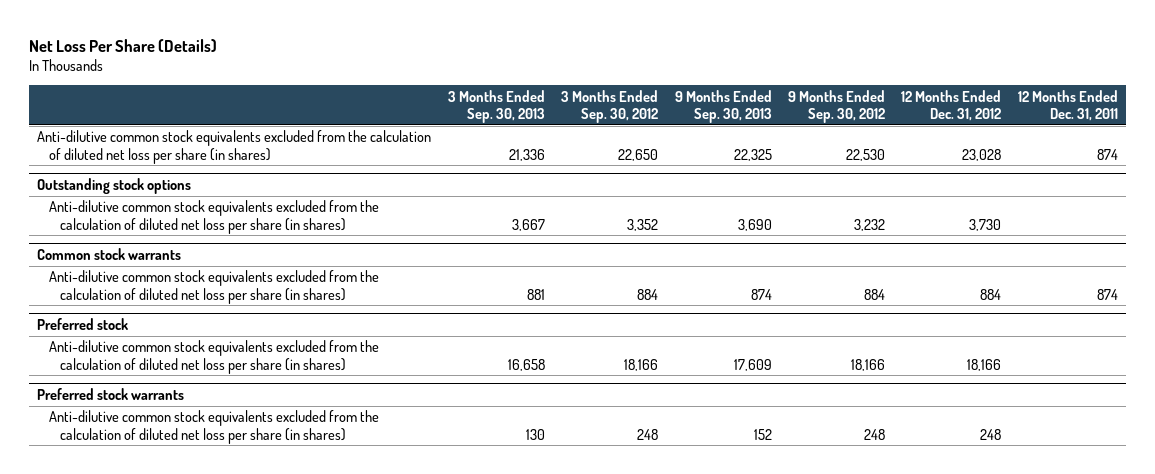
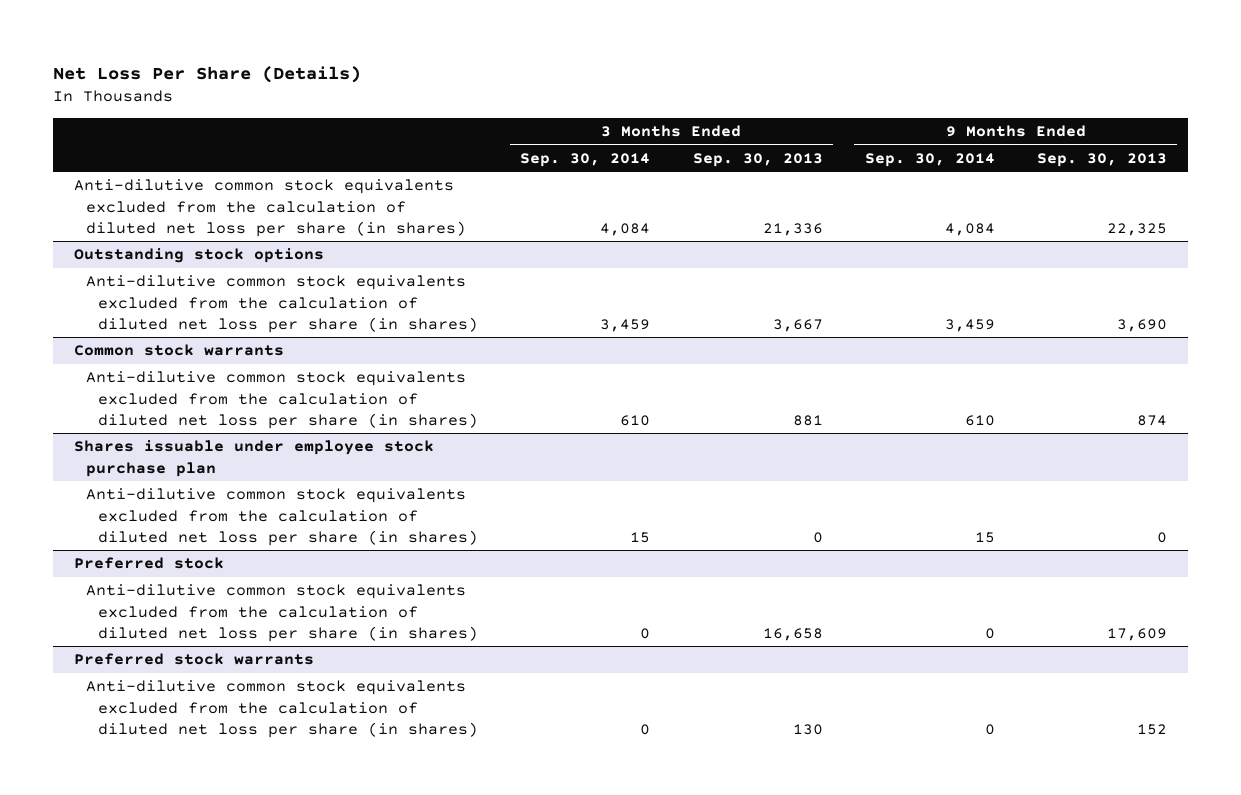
[561,89,659,124] 3 Months Ended Sep. 30, 2012 -> none
[787,89,885,124] 9 Months Ended Sep. 30, 2012 -> none
[901,89,1002,122] 12 Months Ended Dec. 31, 2012 -> none
[1017,89,1118,122] 12 Months Ended Dec. 31, 2011 -> none
none -> [520,152,651,167] Sep. 30, 2014
none -> [864,152,995,167] Sep. 30, 2014
none -> [73,440,434,477] Shares issuable under employee stock purchase plan
none -> [86,488,479,546] Anti-dilutive common stock equivalents excluded from the calculation of diluted net loss per share (in shares)

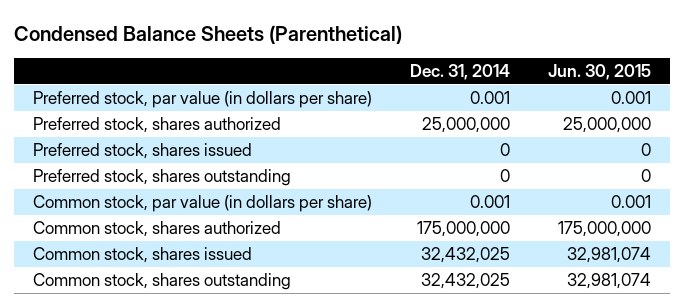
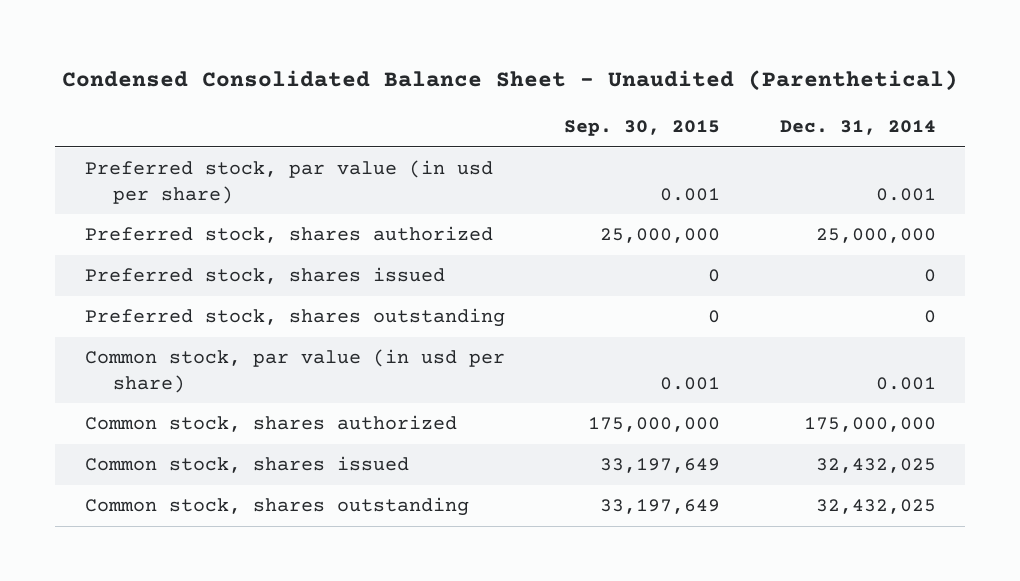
[13,24,402,44] Condensed Balance Sheets (Parenthetical) -> [62,70,959,92] Condensed Consolidated Balance Sheet - Unaudited (Parenthetical)
[547,64,651,81] Jun. 30, 2015 -> none
none -> [564,120,721,137] Sep. 30, 2015
[32,91,372,109] Preferred stock, par value (in dollars per share) -> [84,160,493,204] Preferred stock, par value (in usd per share)
[32,195,372,213] Common stock, par value (in dollars per share) -> [84,349,505,393] Common stock, par value (in usd per share)

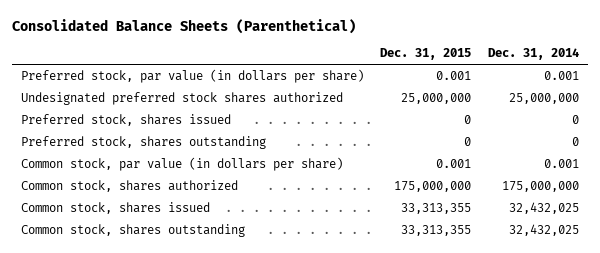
[62,70,959,92] Condensed Consolidated Balance Sheet - Unaudited (Parenthetical) -> [12,18,357,34] Consolidated Balance Sheets (Parenthetical)
[564,120,721,137] Sep. 30, 2015 -> none
none -> [380,48,472,61] Dec. 31, 2015
[84,160,493,204] Preferred stock, par value (in usd per share) -> [20,69,364,84] Preferred stock, par value (in dollars per share)
[84,226,493,244] Preferred stock, shares authorized -> [20,92,343,106] Undesignated preferred stock shares authorized
[84,349,505,393] Common stock, par value (in usd per share) -> [20,157,343,172] Common stock, par value (in dollars per share)

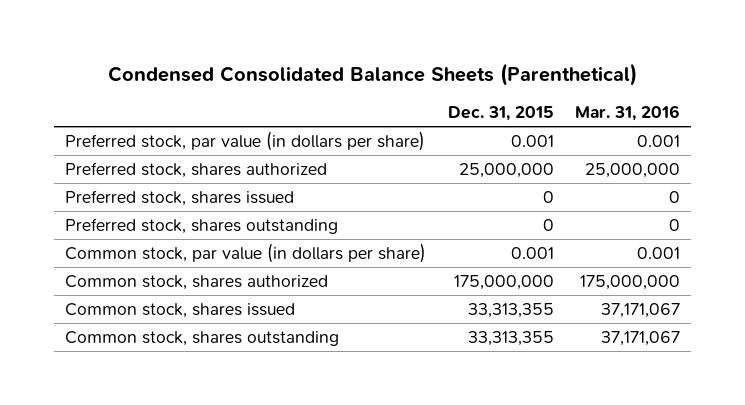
[12,18,357,34] Consolidated Balance Sheets (Parenthetical) -> [107,63,637,87] Condensed Consolidated Balance Sheets (Parenthetical)
[488,48,580,61] Dec. 31, 2014 -> none
none -> [574,105,680,122] Mar. 31, 2016
[20,92,343,106] Undesignated preferred stock shares authorized -> [65,161,328,178] Preferred stock, shares authorized

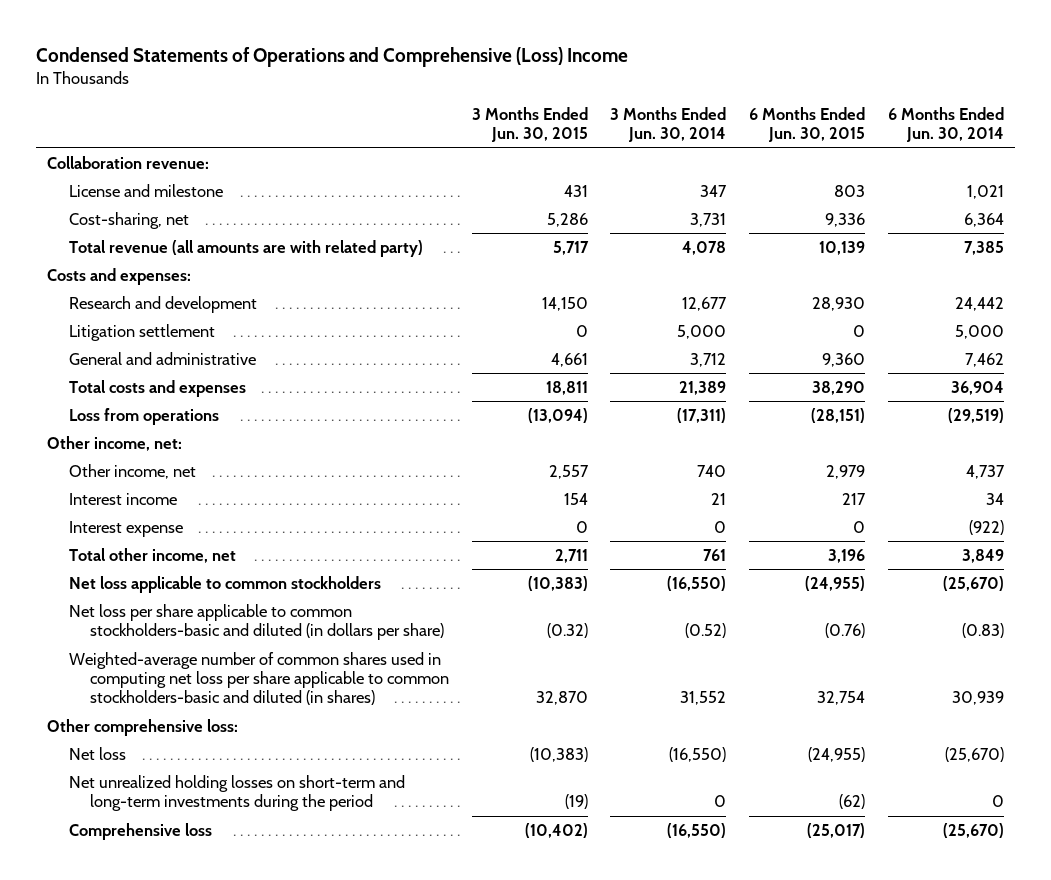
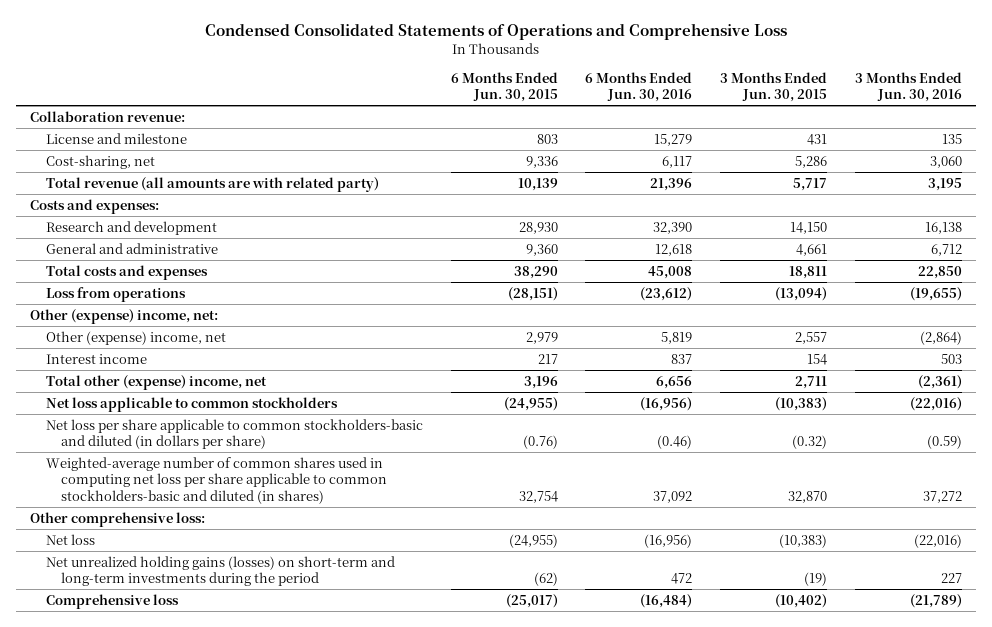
[36,46,629,67] Condensed Statements of Operations and Comprehensive (Loss) Income -> [204,23,787,41] Condensed Consolidated Statements of Operations and Comprehensive Loss
[610,106,727,143] 3 Months Ended Jun. 30, 2014 -> none
[887,106,1004,143] 6 Months Ended Jun. 30, 2014 -> none
none -> [585,71,693,103] 6 Months Ended Jun. 30, 2016
none -> [854,71,962,103] 3 Months Ended Jun. 30, 2016
[68,323,215,341] Litigation settlement -> none
[47,435,183,451] Other income, net: -> [30,308,219,324] Other (expense) income, net:
[68,463,196,479] Other income, net -> [45,330,226,345] Other (expense) income, net
[68,520,183,537] Interest expense -> none
[68,547,236,563] Total other income, net -> [45,374,267,390] Total other (expense) income, net
[68,774,405,812] Net unrealized holding losses on short-term and long-term investments during the period -> [45,555,395,587] Net unrealized holding gains (losses) on short-term and long-term investments during the period

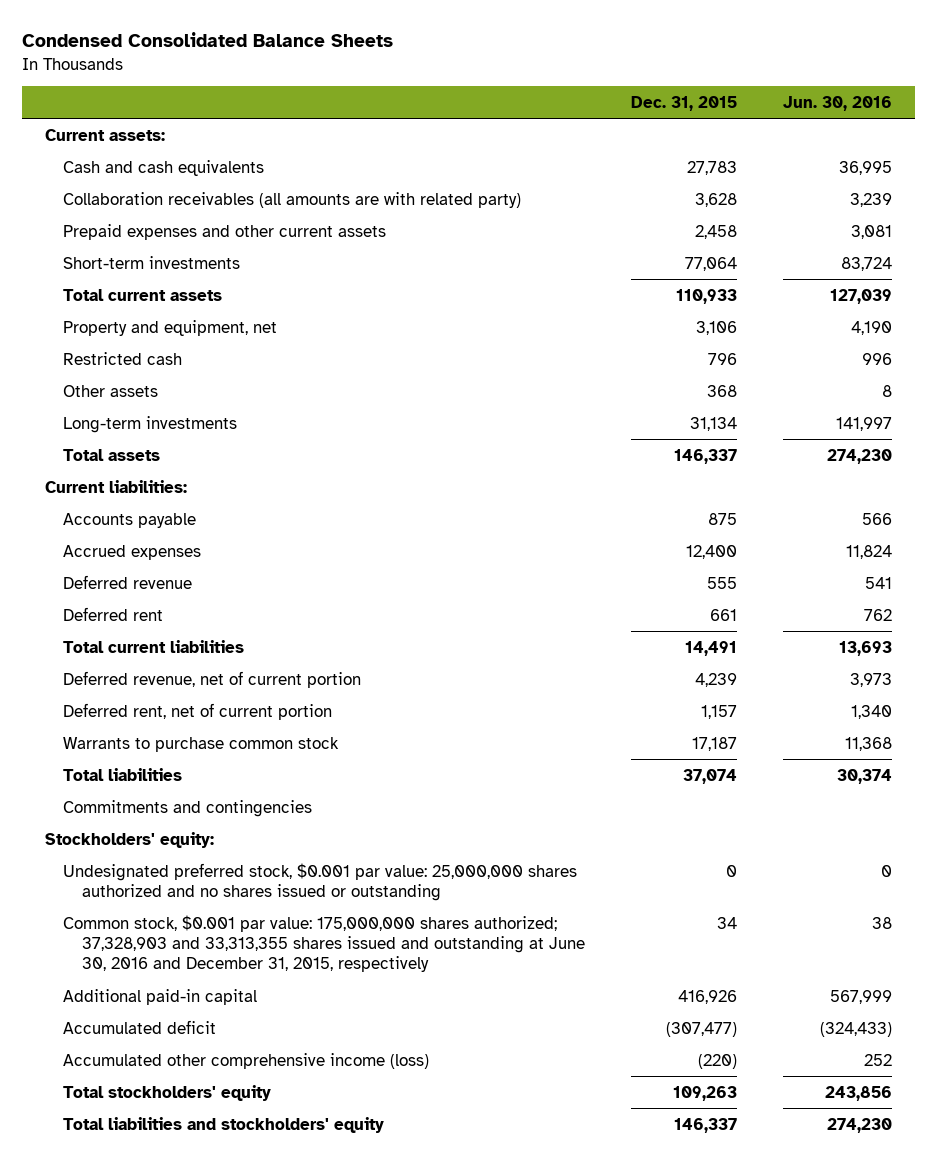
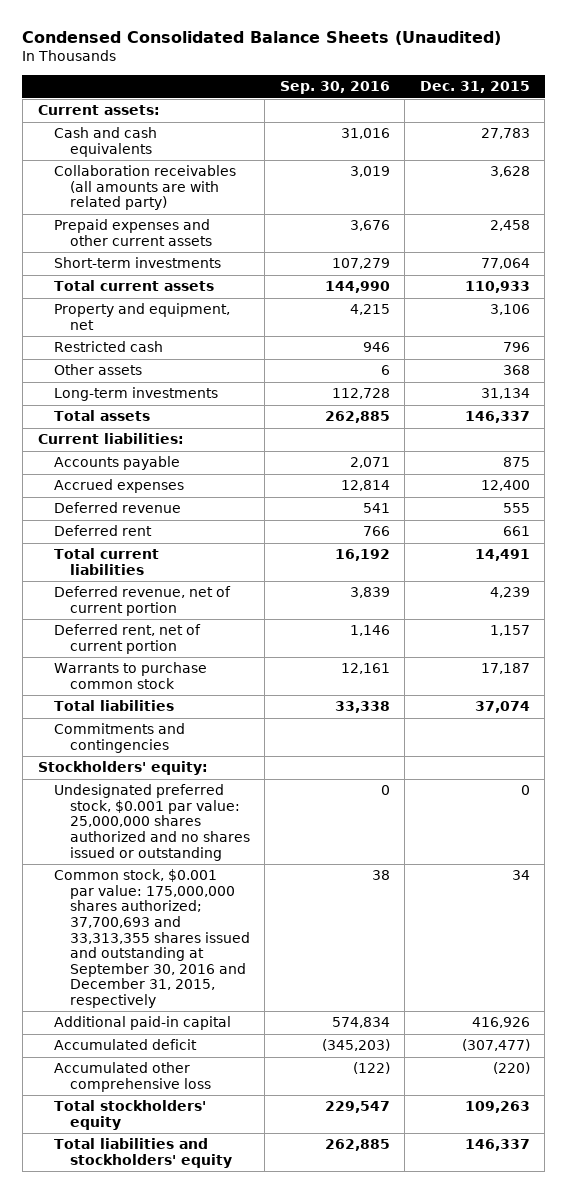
[21,32,393,48] Condensed Consolidated Balance Sheets -> [22,31,502,46] Condensed Consolidated Balance Sheets (Unaudited)
[783,95,893,111] Jun. 30, 2016 -> none
none -> [279,81,390,95] Sep. 30, 2016
[63,914,585,973] Common stock, $0.001 par value: 175,000,000 shares authorized; 37,328,903 and 33,313,355 shares issued and outstanding at June 30, 2016 and December 31, 2015, respectively -> [53,869,250,1008] Common stock, $0.001 par value: 175,000,000 shares authorized; 37,700,693 and 33,313,355 shares issued and outstanding at September 30, 2016 and December 31, 2015, respectively
[63,1052,430,1069] Accumulated other comprehensive income (loss) -> [53,1062,211,1092] Accumulated other comprehensive loss

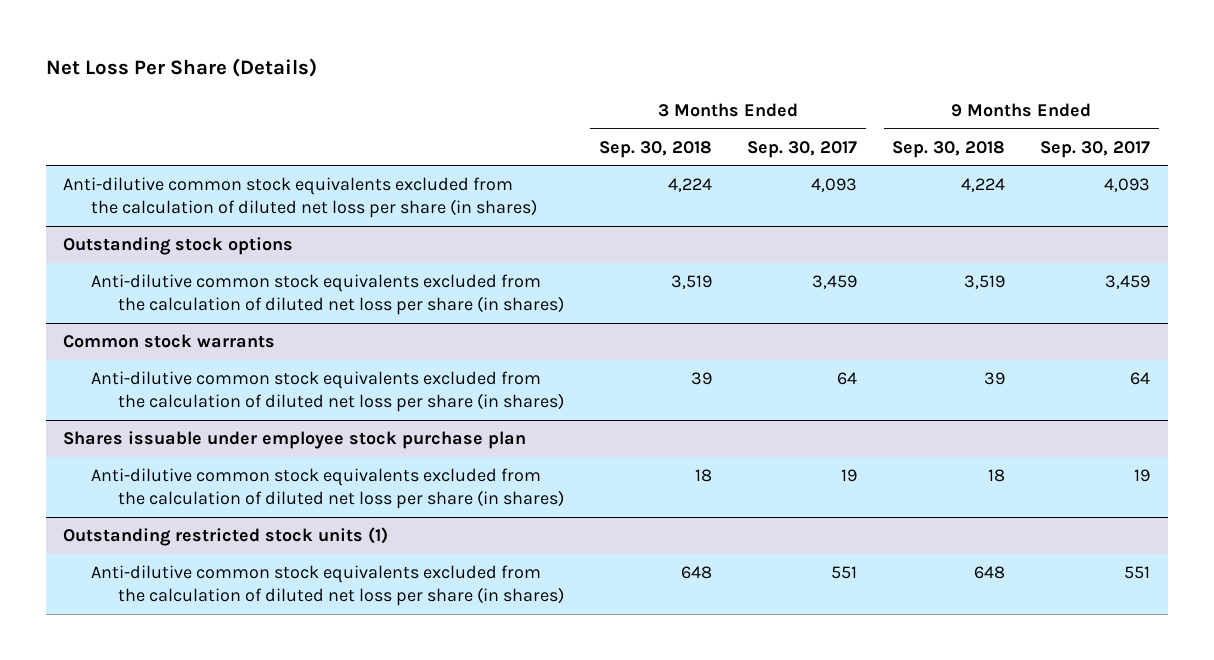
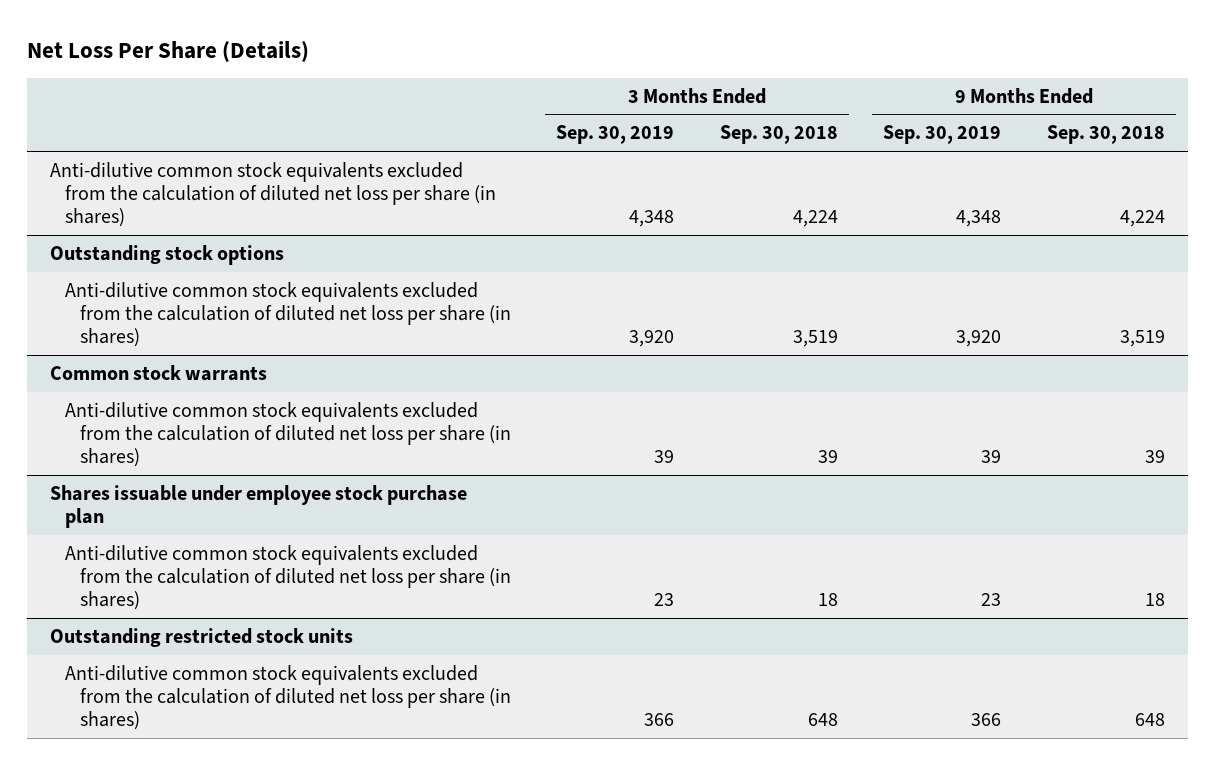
[747,140,858,158] Sep. 30, 2017 -> none
[1040,140,1151,158] Sep. 30, 2017 -> none
none -> [556,125,675,145] Sep. 30, 2019
none -> [883,125,1002,145] Sep. 30, 2019
[63,527,389,547] Outstanding restricted stock units (1) -> [50,627,354,647] Outstanding restricted stock units

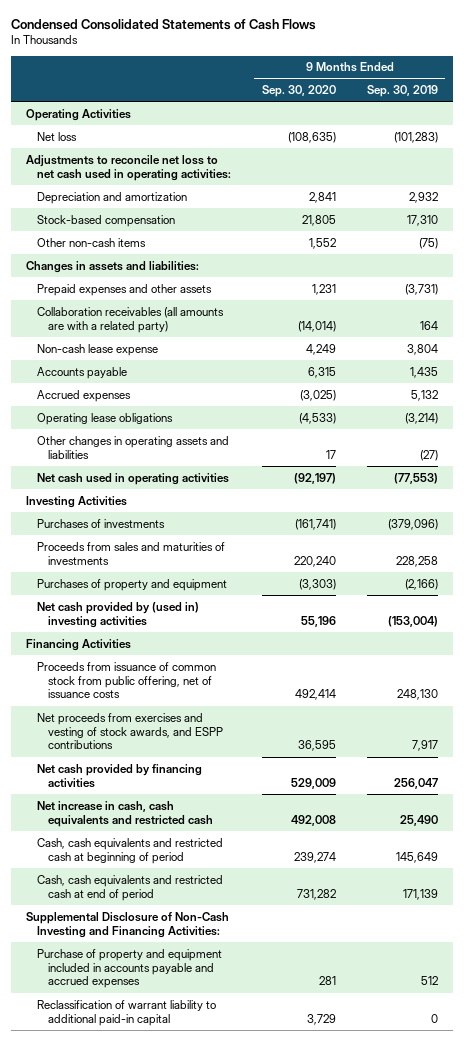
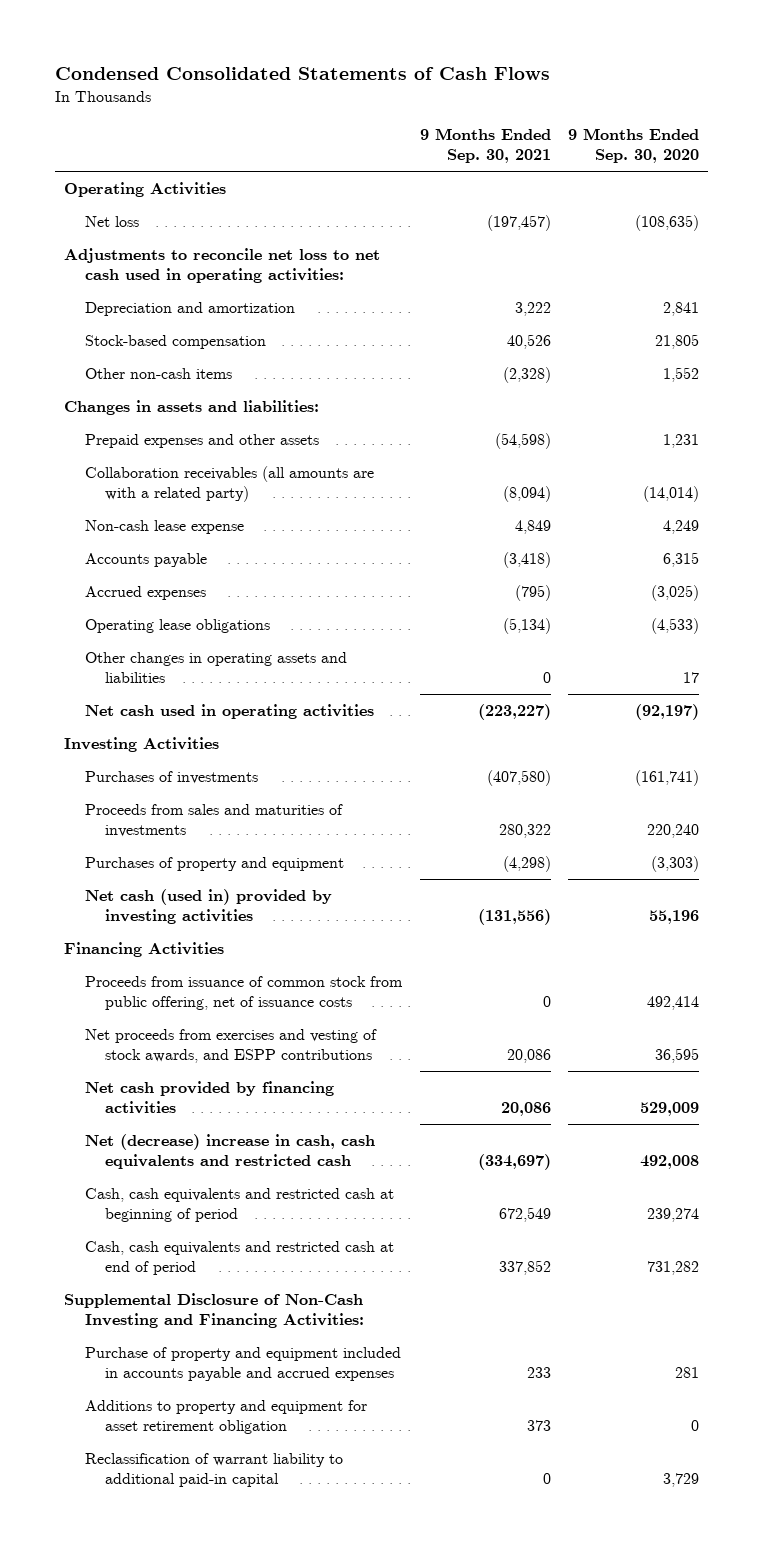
[366,85,438,98] Sep. 30, 2019 -> none
none -> [419,128,551,164] 9 Months Ended Sep. 30, 2021
[37,601,200,628] Net cash provided by (used in) investing activities -> [84,888,332,924] Net cash (used in) provided by investing activities
[37,800,214,827] Net increase in cash, cash equivalents and restricted cash -> [84,1133,375,1169] Net (decrease) increase in cash, cash equivalents and restricted cash
none -> [84,1399,367,1434] Additions to property and equipment for asset retirement obligation

